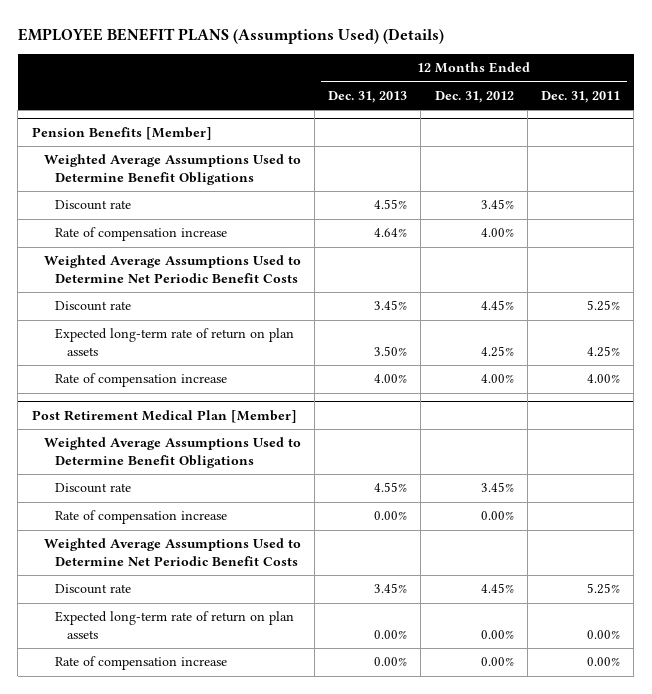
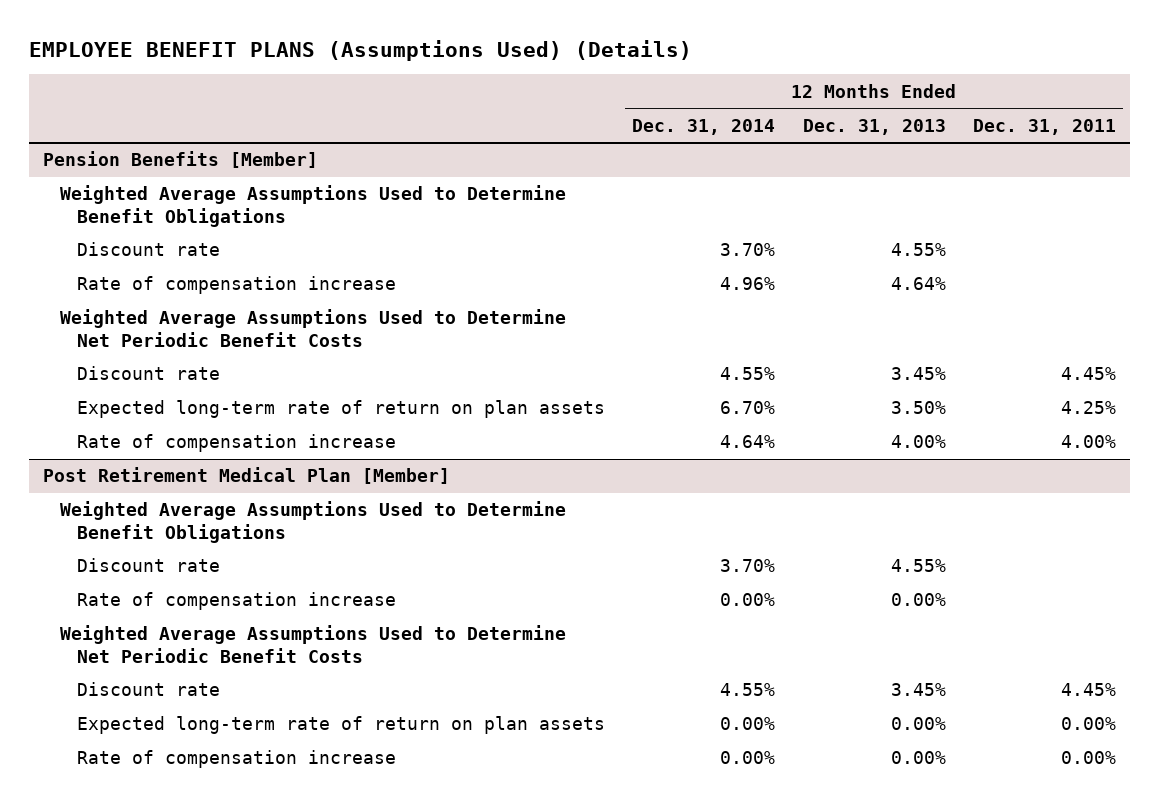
[434,90,514,103] Dec. 31, 2012 -> none
none -> [632,118,776,135] Dec. 31, 2014
[587,300,621,312] 5.25% -> [1061,367,1117,381] 4.45%
[587,583,621,595] 5.25% -> [1061,683,1117,697] 4.45%

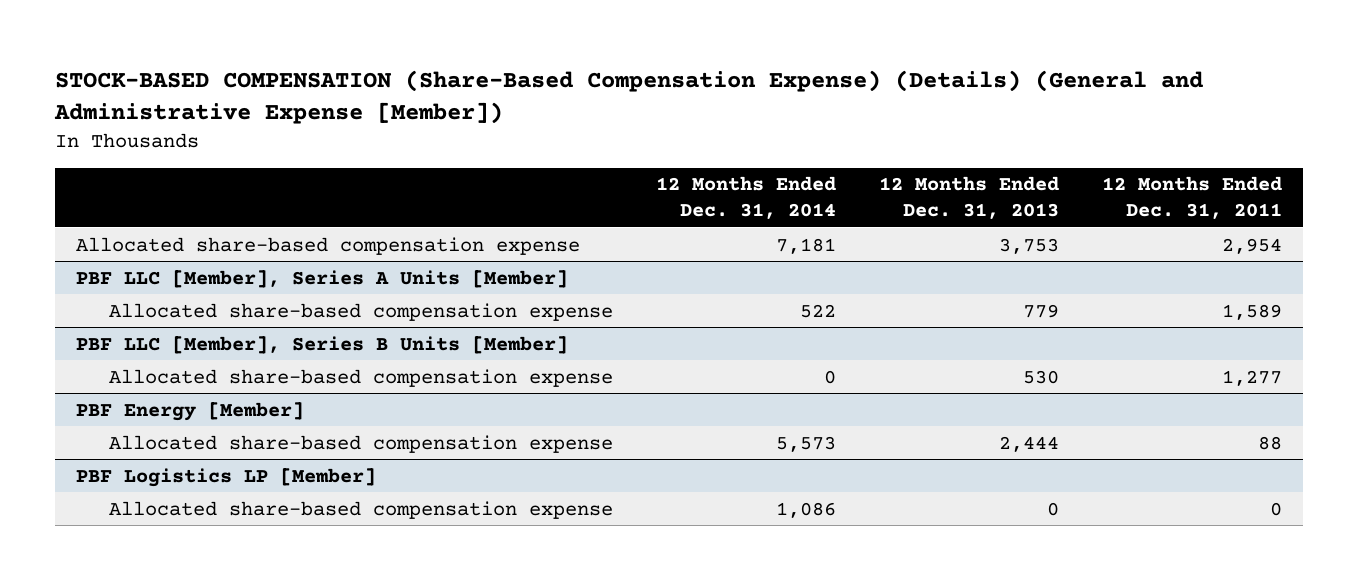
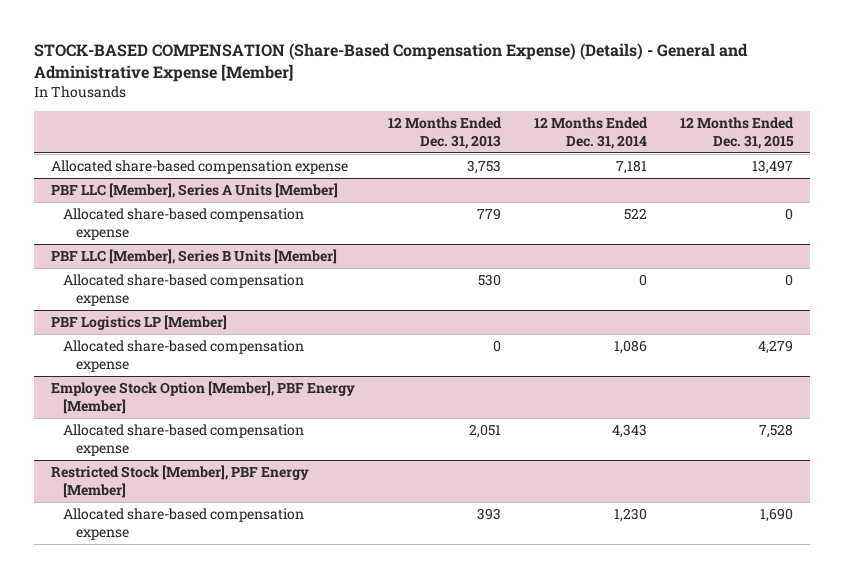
[53,70,1203,125] STOCK-BASED COMPENSATION (Share-Based Compensation Expense) (Details) (General and Administrative Expense [Member]) -> [33,42,748,82] STOCK-BASED COMPENSATION (Share-Based Compensation Expense) (Details) - General and Administrative Expense [Member]
[1101,176,1282,220] 12 Months Ended Dec. 31, 2011 -> none
none -> [680,117,795,149] 12 Months Ended Dec. 31, 2015
[76,401,305,421] PBF Energy [Member] -> none
[109,434,614,453] Allocated share-based compensation expense -> none
none -> [50,381,355,415] Employee Stock Option [Member], PBF Energy [Member]
none -> [63,424,305,457] Allocated share-based compensation expense
none -> [50,465,309,499] Restricted Stock [Member], PBF Energy [Member]
none -> [63,508,305,541] Allocated share-based compensation expense

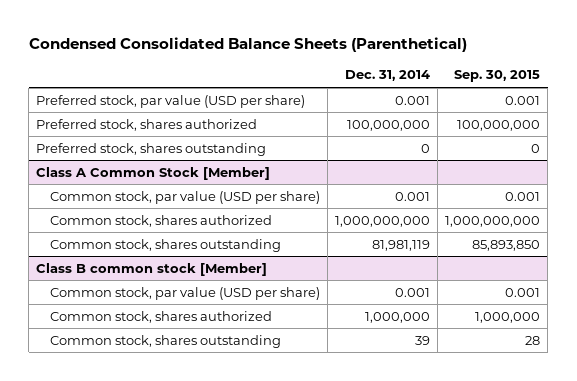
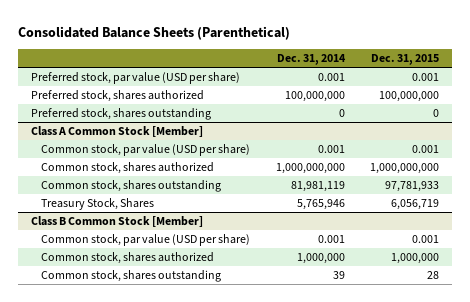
[28,37,467,53] Condensed Consolidated Balance Sheets (Parenthetical) -> [17,25,290,40] Consolidated Balance Sheets (Parenthetical)
[454,70,541,83] Sep. 30, 2015 -> none
none -> [371,54,440,66] Dec. 31, 2015
none -> [40,198,154,211] Treasury Stock, Shares
[36,262,268,276] Class B common stock [Member] -> [30,216,203,228] Class B Common Stock [Member]

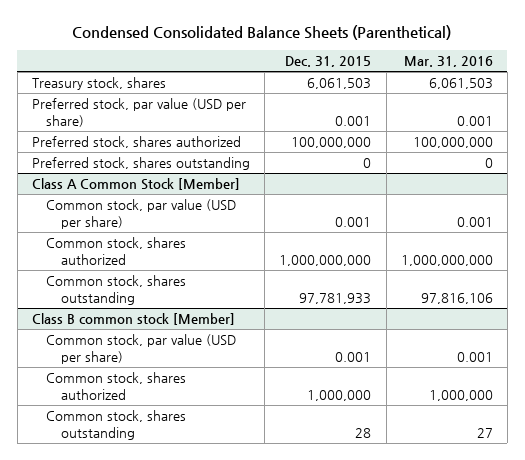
[17,25,290,40] Consolidated Balance Sheets (Parenthetical) -> [72,25,452,41] Condensed Consolidated Balance Sheets (Parenthetical)
[276,54,346,66] Dec. 31, 2014 -> none
none -> [403,56,493,68] Mar. 31, 2016
none -> [32,77,167,91] Treasury stock, shares
[40,198,154,211] Treasury Stock, Shares -> none
[30,216,203,228] Class B Common Stock [Member] -> [32,313,236,326] Class B common stock [Member]

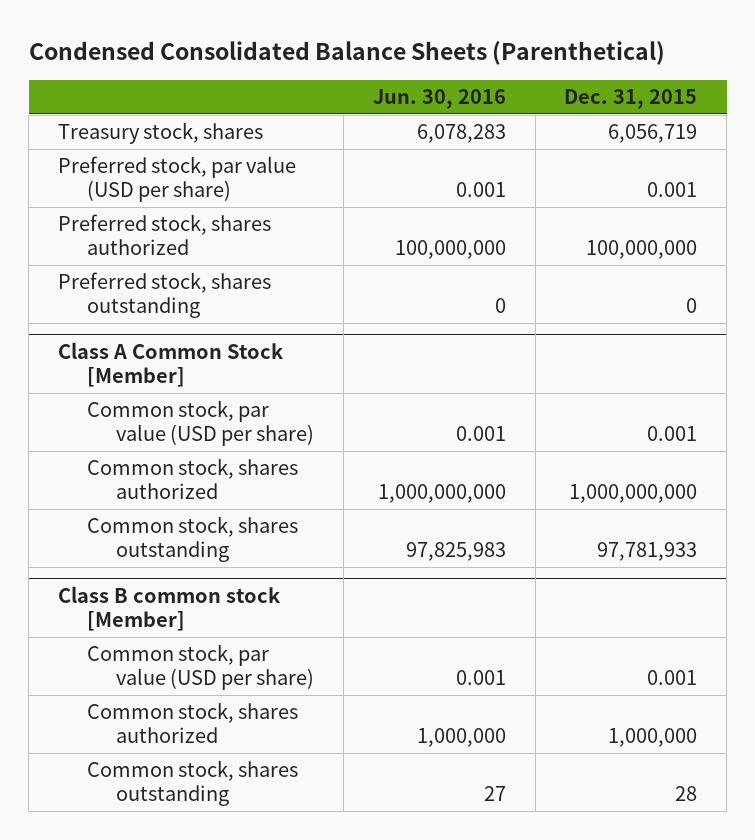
[403,56,493,68] Mar. 31, 2016 -> none
none -> [372,89,506,110] Jun. 30, 2016
[307,78,372,90] 6,061,503 -> [608,124,698,144] 6,056,719

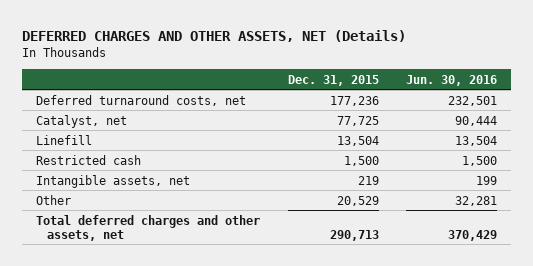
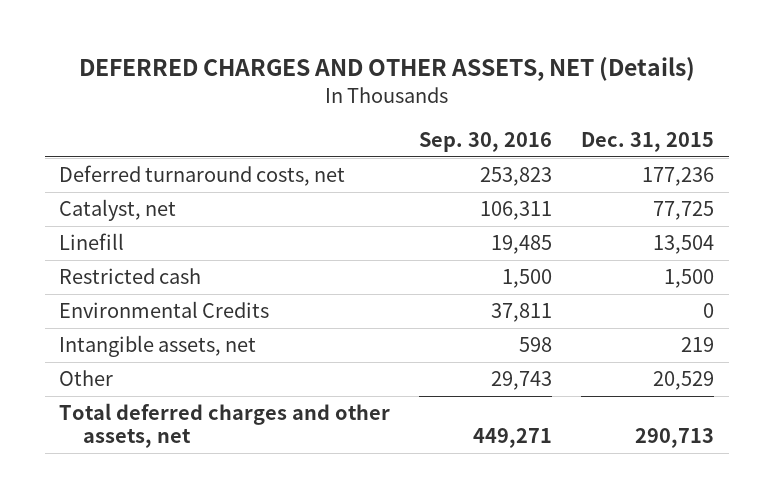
[405,74,497,86] Jun. 30, 2016 -> none
none -> [419,132,553,153] Sep. 30, 2016
none -> [59,301,270,319] Environmental Credits

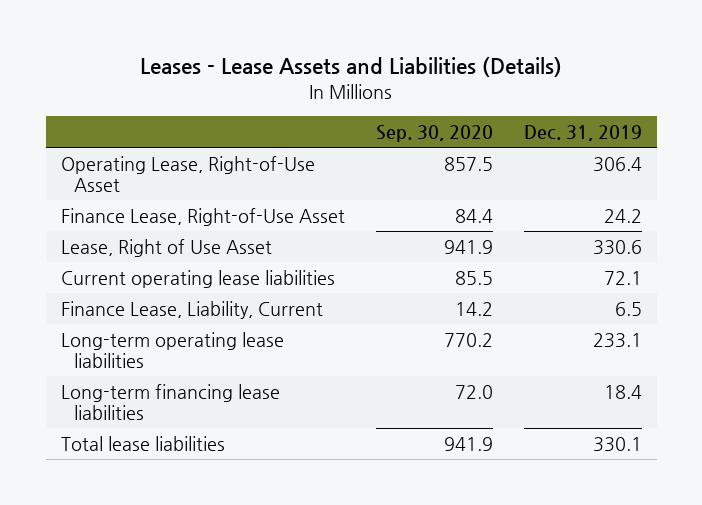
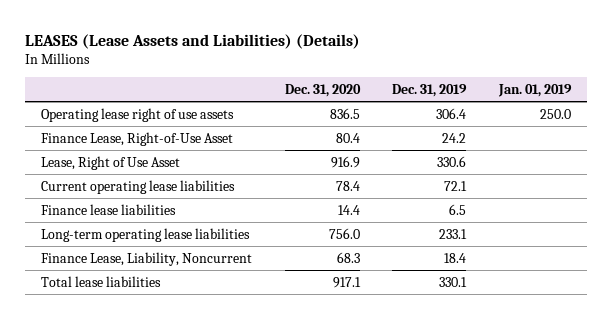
[140,57,563,78] Leases - Lease Assets and Liabilities (Details) -> [24,33,360,49] LEASES (Lease Assets and Liabilities) (Details)
[375,124,493,142] Sep. 30, 2020 -> none
none -> [284,83,361,97] Dec. 31, 2020
none -> [497,83,572,97] Jan. 01, 2019
[60,155,315,192] Operating Lease, Right-of-Use Asset -> [40,107,234,122] Operating lease right of use assets
[60,300,323,319] Finance Lease, Liability, Current -> [40,203,176,215] Finance lease liabilities
[60,383,280,420] Long-term financing lease liabilities -> [40,251,252,266] Finance Lease, Liability, Noncurrent

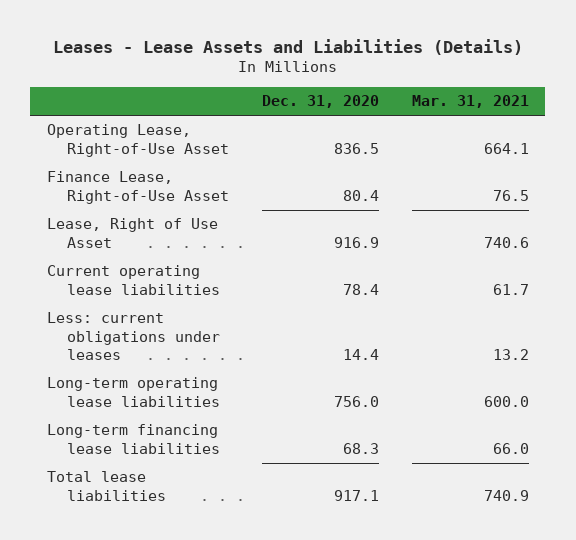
[24,33,360,49] LEASES (Lease Assets and Liabilities) (Details) -> [52,38,523,55] Leases - Lease Assets and Liabilities (Details)
[392,83,468,97] Dec. 31, 2019 -> none
[497,83,572,97] Jan. 01, 2019 -> none
none -> [411,95,529,109] Mar. 31, 2021
[40,107,234,122] Operating lease right of use assets -> [46,124,229,157] Operating Lease, Right-of-Use Asset
[40,203,176,215] Finance lease liabilities -> [46,312,220,361] Less: current obligations under leases
[40,251,252,266] Finance Lease, Liability, Noncurrent -> [46,424,220,454] Long-term financing lease liabilities

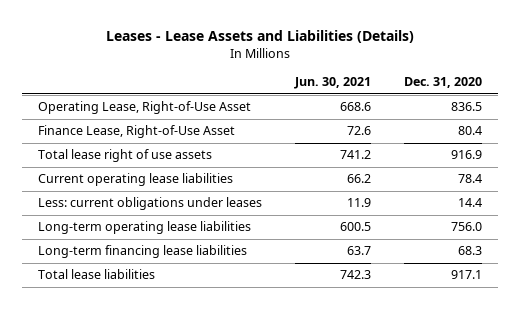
[411,95,529,109] Mar. 31, 2021 -> none
none -> [293,77,371,90] Jun. 30, 2021
[46,218,218,248] Lease, Right of Use Asset -> [38,149,213,163] Total lease right of use assets

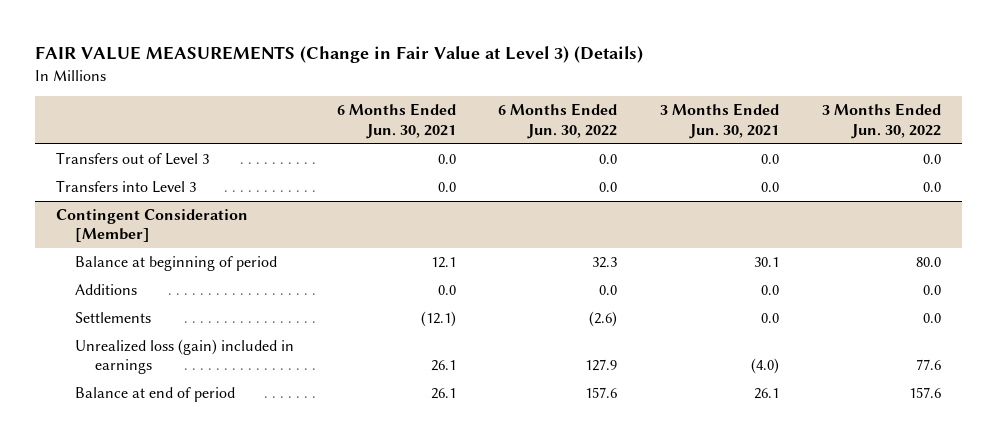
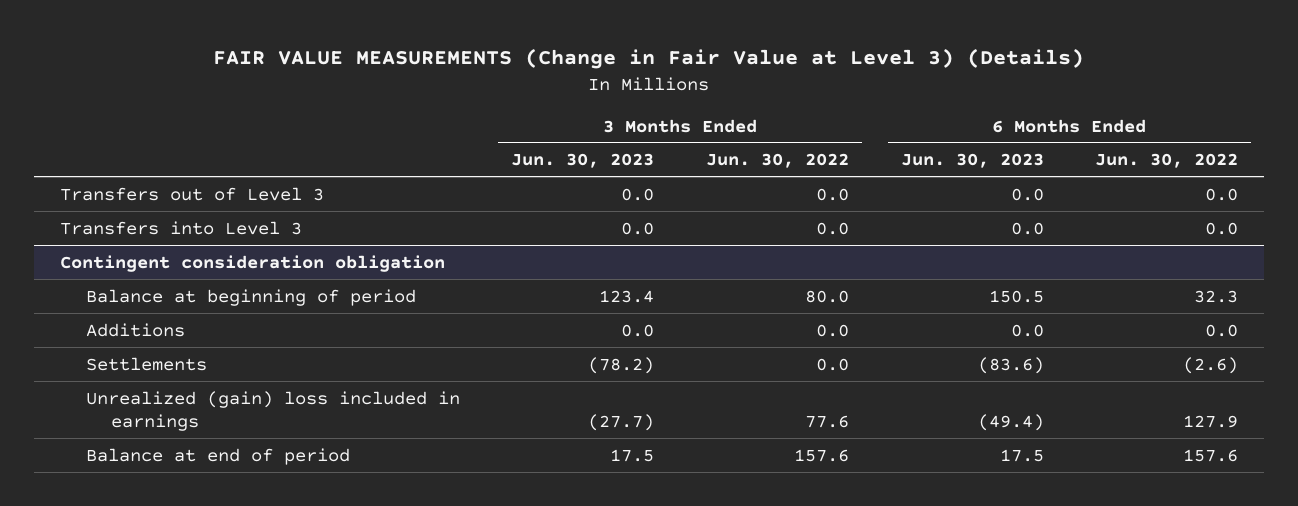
[336,103,456,139] 6 Months Ended Jun. 30, 2021 -> none
[659,103,779,139] 3 Months Ended Jun. 30, 2021 -> none
none -> [511,153,655,169] Jun. 30, 2023
none -> [900,153,1044,169] Jun. 30, 2023
[55,208,248,243] Contingent Consideration [Member] -> [59,254,445,272] Contingent consideration obligation
[75,338,295,375] Unrealized loss (gain) included in earnings -> [85,390,460,432] Unrealized (gain) loss included in earnings

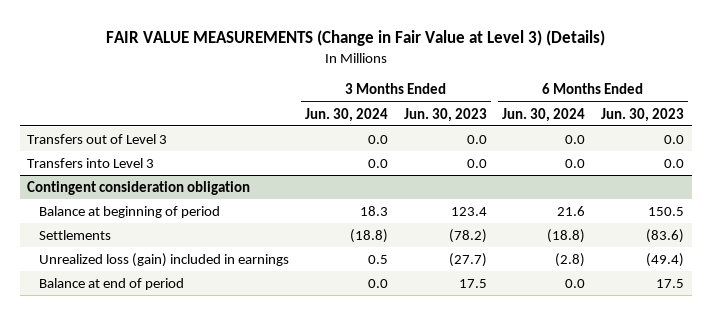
[705,153,849,169] Jun. 30, 2022 -> none
[1095,153,1239,169] Jun. 30, 2022 -> none
none -> [304,107,388,122] Jun. 30, 2024
none -> [502,107,586,122] Jun. 30, 2024
[85,322,185,337] Additions -> none
[85,390,460,432] Unrealized (gain) loss included in earnings -> [39,252,290,267] Unrealized loss (gain) included in earnings

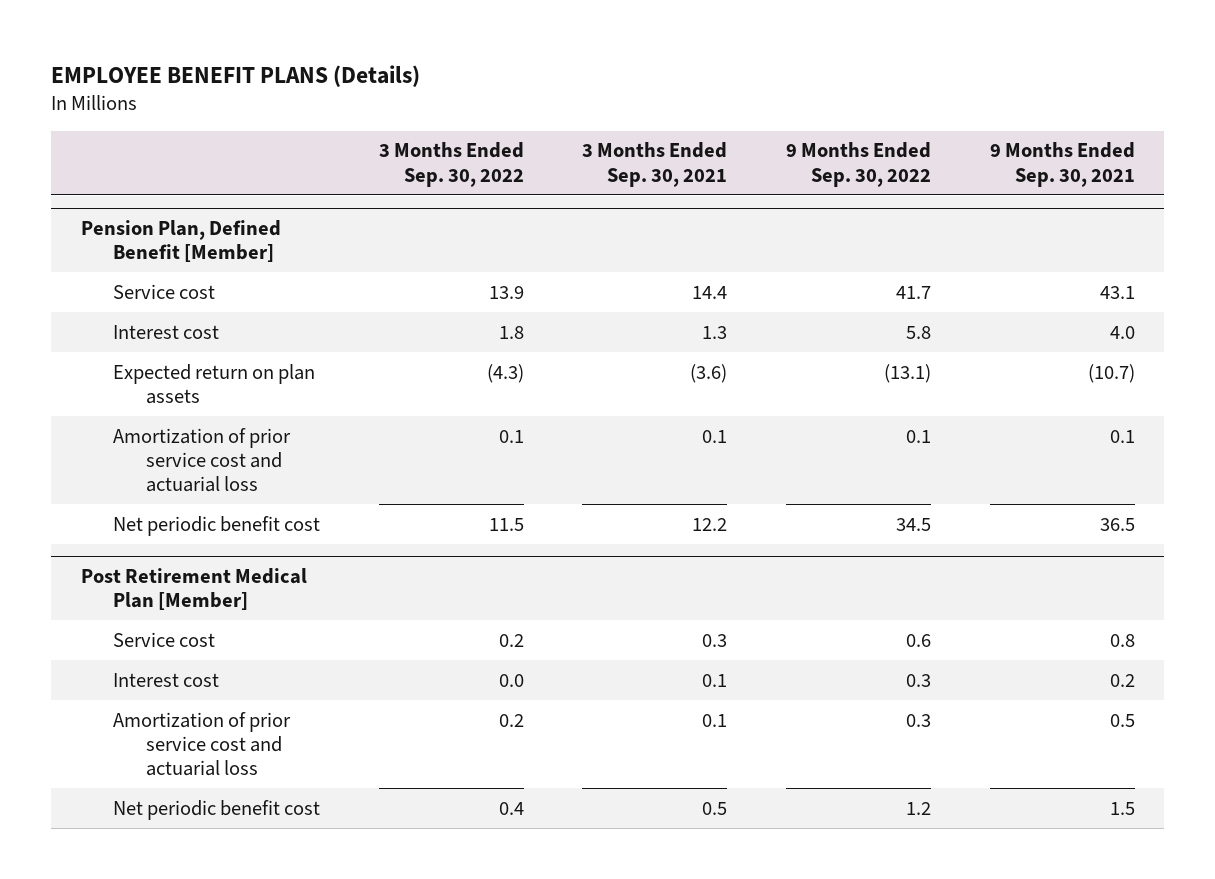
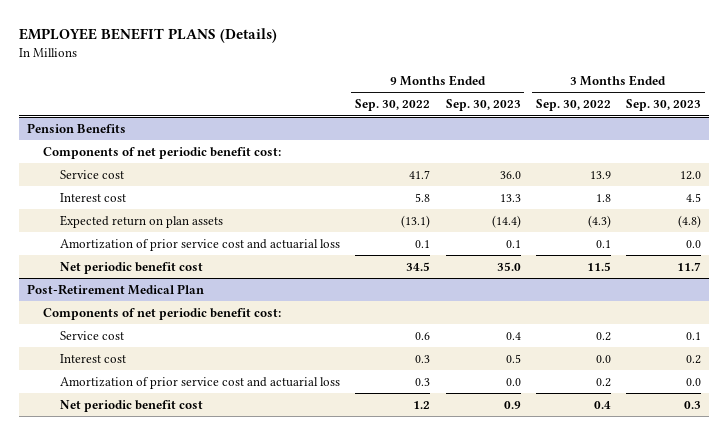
[582,142,728,187] 3 Months Ended Sep. 30, 2021 -> none
[989,142,1135,187] 9 Months Ended Sep. 30, 2021 -> none
none -> [445,99,521,112] Sep. 30, 2023
none -> [626,99,702,112] Sep. 30, 2023
[80,219,281,262] Pension Plan, Defined Benefit [Member] -> [26,122,126,133] Pension Benefits
none -> [43,146,282,159] Components of net periodic benefit cost:
[80,567,307,610] Post Retirement Medical Plan [Member] -> [26,283,204,295] Post-Retirement Medical Plan
none -> [43,307,282,320] Components of net periodic benefit cost:

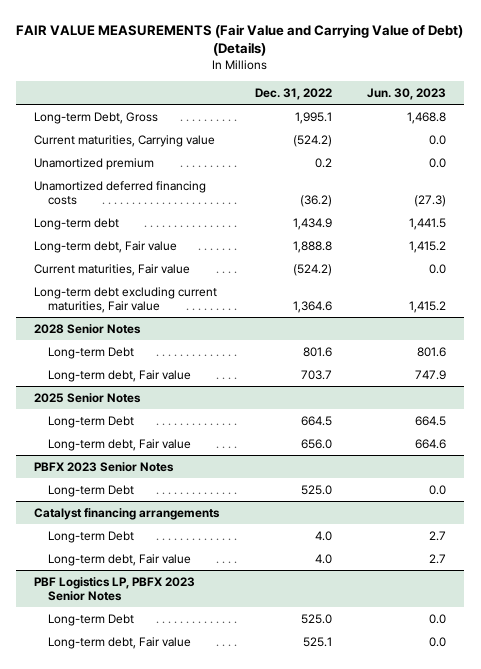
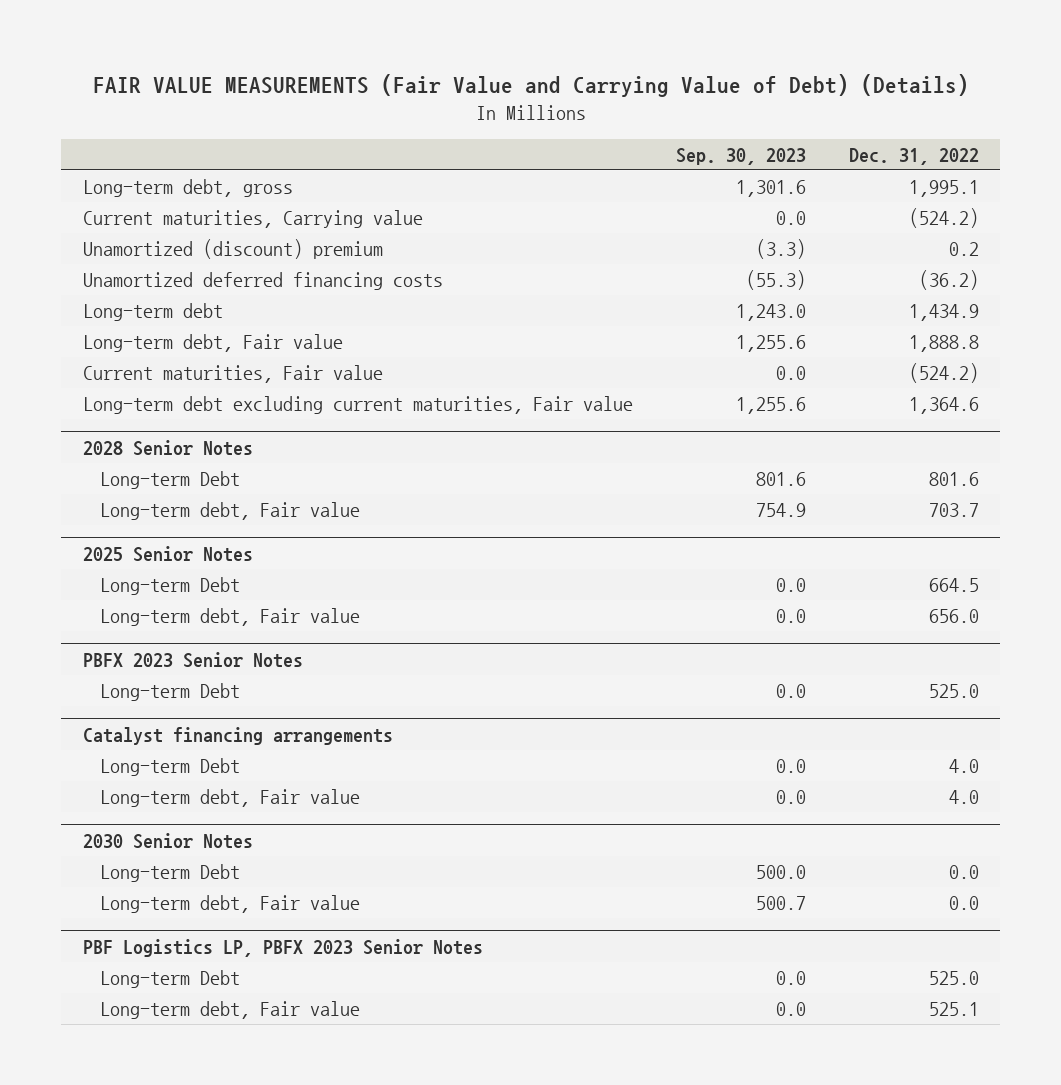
[367,87,447,100] Jun. 30, 2023 -> none
none -> [675,147,806,165] Sep. 30, 2023
[34,111,159,124] Long-term Debt, Gross -> [82,178,293,197] Long-term debt, gross
[34,157,155,170] Unamortized premium -> [82,238,383,259] Unamortized (discount) premium
none -> [82,832,253,849] 2030 Senior Notes
none -> [99,863,240,882] Long-term Debt
none -> [99,894,360,913] Long-term debt, Fair value

